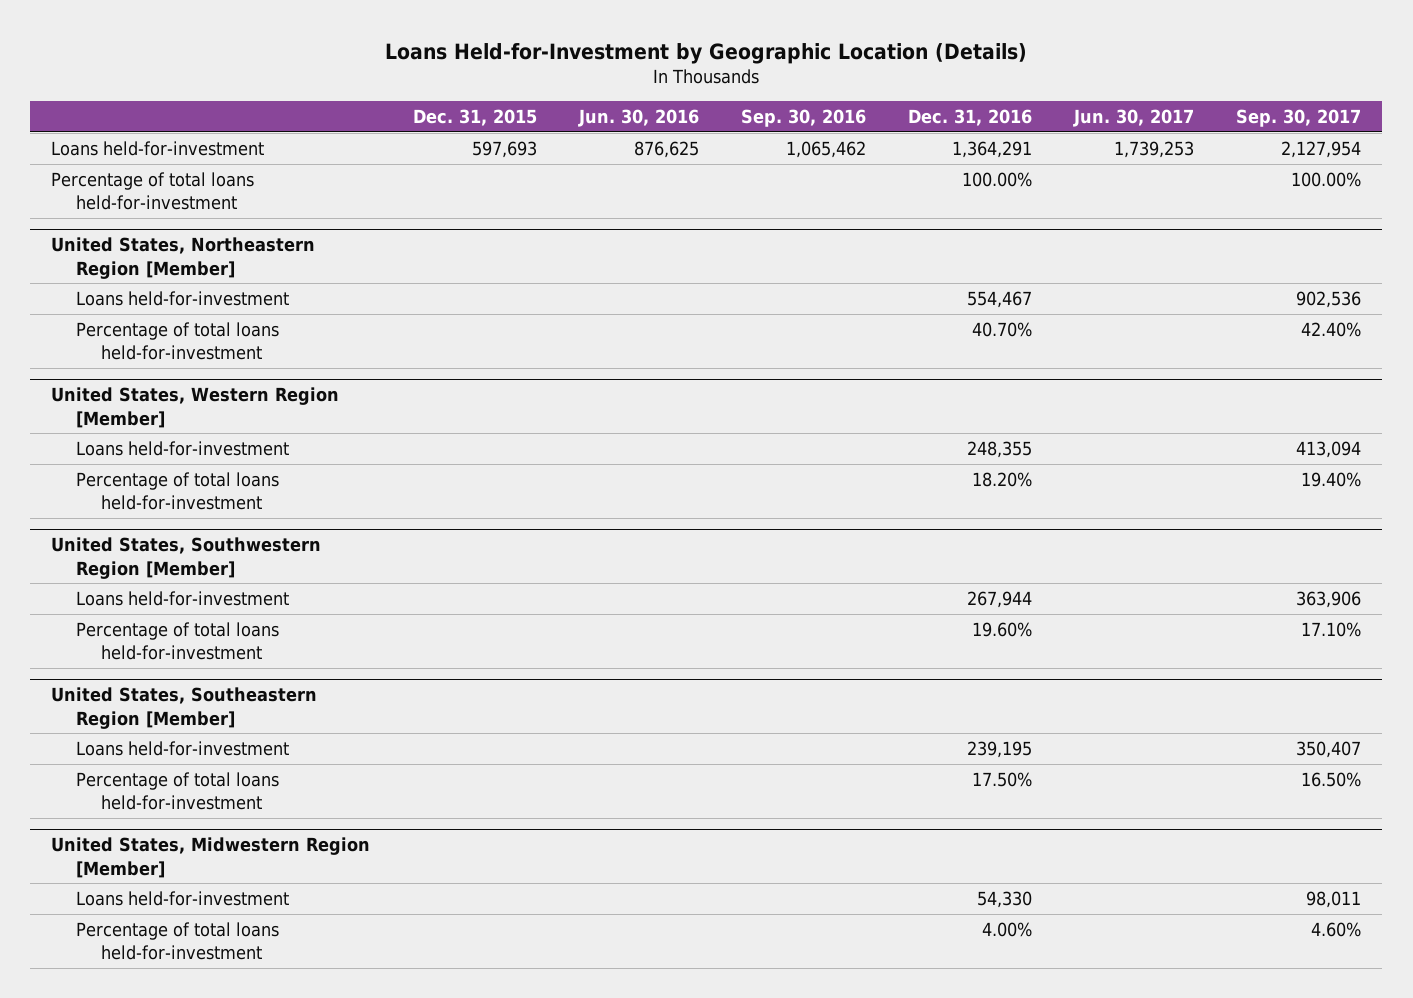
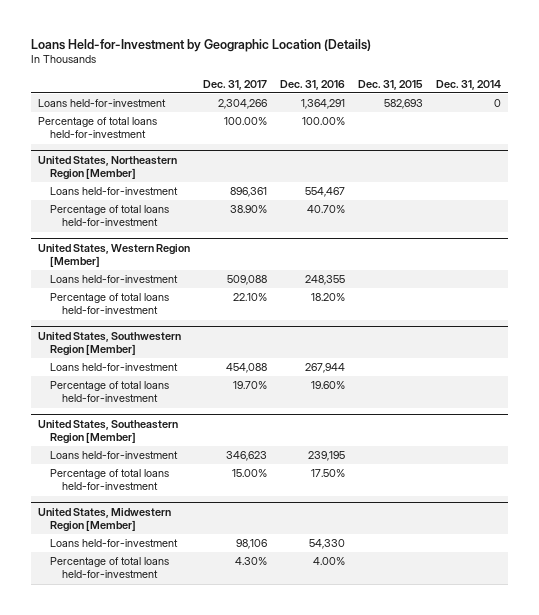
[577,108,699,127] Jun. 30, 2016 -> none
[740,108,866,127] Sep. 30, 2016 -> none
[1072,108,1194,127] Jun. 30, 2017 -> none
[1236,108,1362,127] Sep. 30, 2017 -> none
none -> [203,79,268,90] Dec. 31, 2017
none -> [436,79,502,90] Dec. 31, 2014
[471,140,537,158] 597,693 -> [384,99,424,110] 582,693

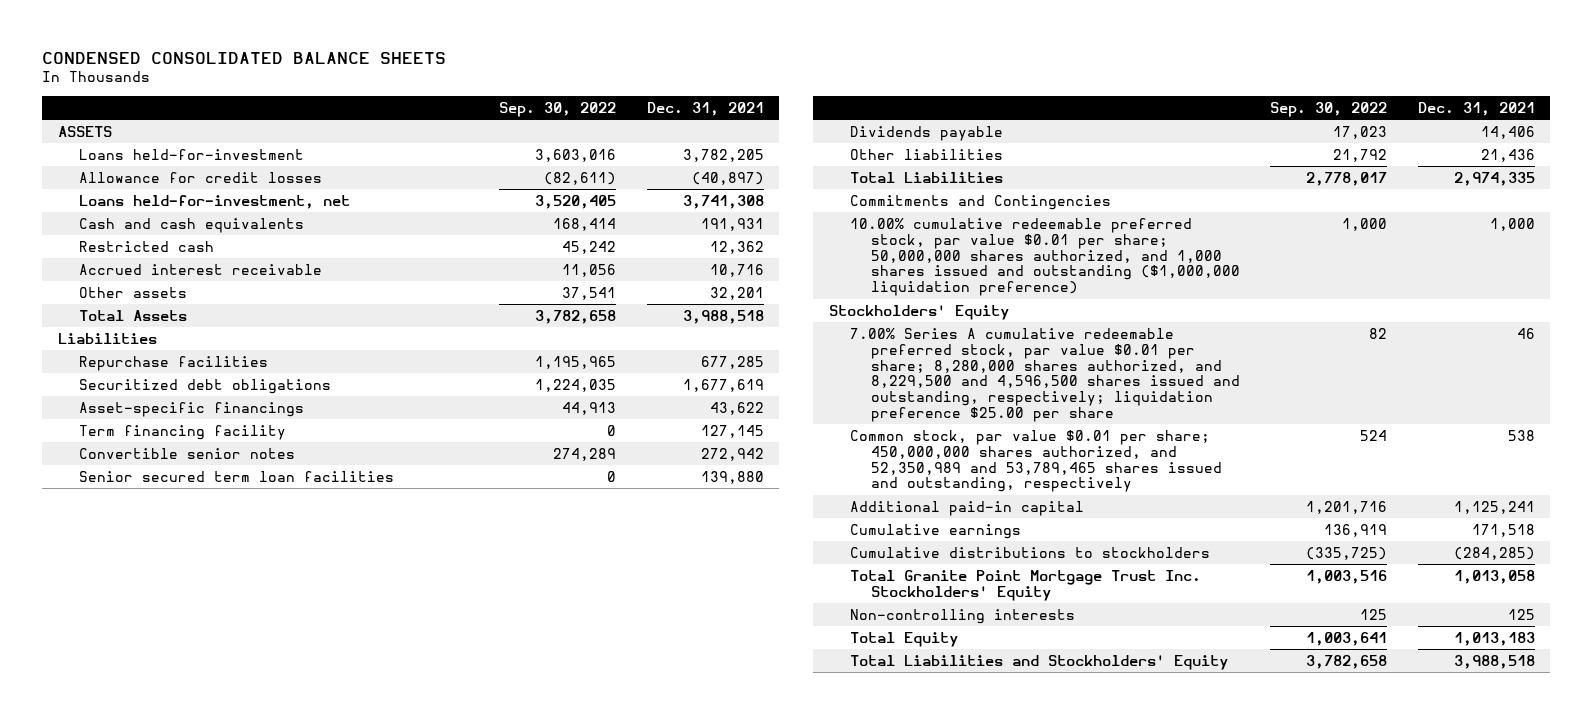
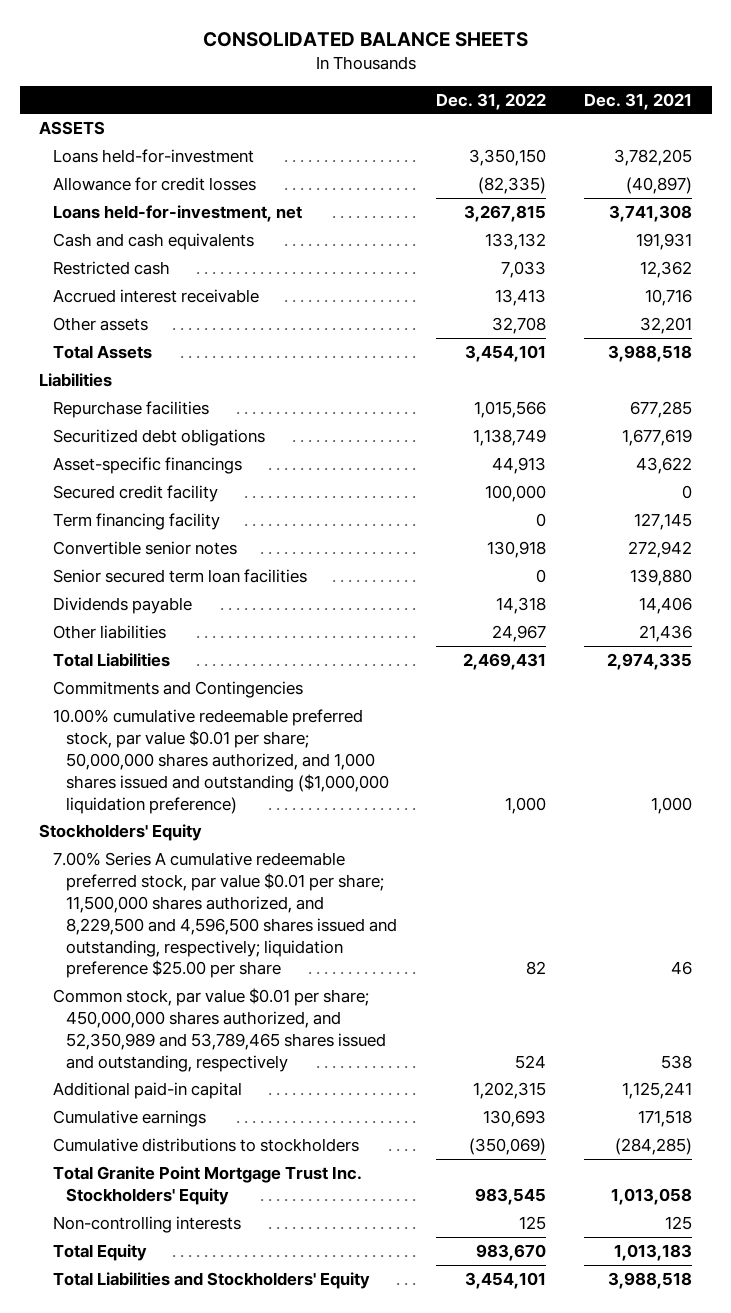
[42,51,447,64] CONDENSED CONSOLIDATED BALANCE SHEETS -> [202,32,528,48] CONSOLIDATED BALANCE SHEETS
[499,101,617,117] Sep. 30, 2022 -> none
none -> [435,92,546,110] Dec. 31, 2022
none -> [52,484,218,502] Secured credit facility
[849,327,1240,423] 7.00% Series A cumulative redeemable preferred stock, par value $0.01 per share; 8,280,000 shares authorized, and 8,229,500 and 4,596,500 shares issued and outstanding, respectively; liquidation preference $25.00 per share -> [52,851,397,979] 7.00% Series A cumulative redeemable preferred stock, par value $0.01 per share; 11,500,000 shares authorized, and 8,229,500 and 4,596,500 shares issued and outstanding, respectively; liquidation preference $25.00 per share

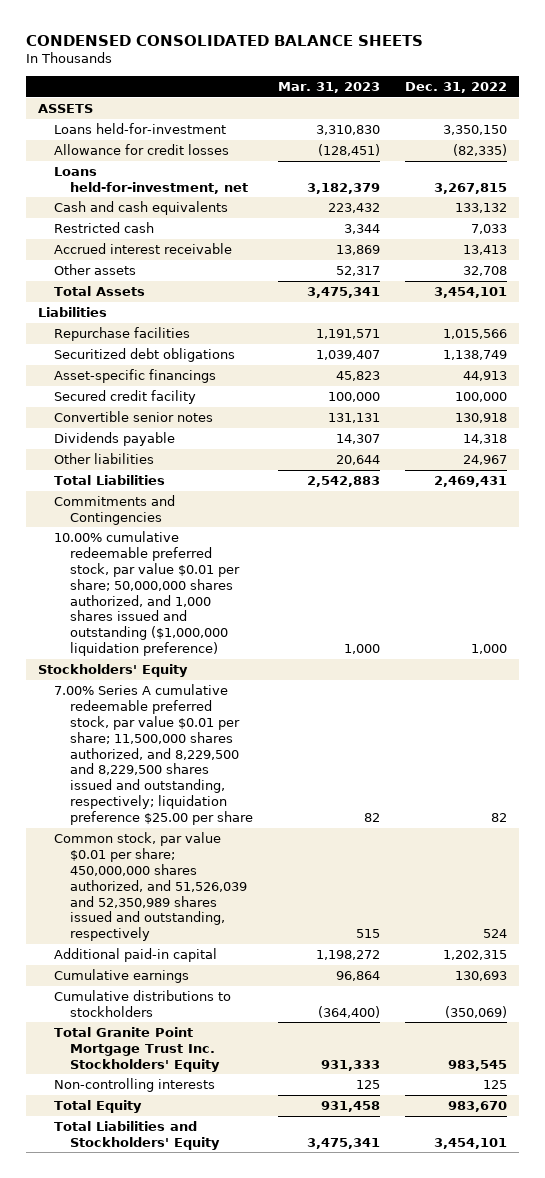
[202,32,528,48] CONSOLIDATED BALANCE SHEETS -> [25,34,423,46] CONDENSED CONSOLIDATED BALANCE SHEETS
[584,92,693,110] Dec. 31, 2021 -> none
none -> [277,82,380,94] Mar. 31, 2023
[52,512,220,530] Term financing facility -> none
[52,568,307,583] Senior secured term loan facilities -> none
[52,851,397,979] 7.00% Series A cumulative redeemable preferred stock, par value $0.01 per share; 11,500,000 shares authorized, and 8,229,500 and 4,596,500 shares issued and outstanding, respectively; liquidation preference $25.00 per share -> [54,684,253,826] 7.00% Series A cumulative redeemable preferred stock, par value $0.01 per share; 11,500,000 shares authorized, and 8,229,500 and 8,229,500 shares issued and outstanding, respectively; liquidation preference $25.00 per share
[52,987,386,1072] Common stock, par value $0.01 per share; 450,000,000 shares authorized, and 52,350,989 and 53,789,465 shares issued and outstanding, respectively -> [54,832,247,942] Common stock, par value $0.01 per share; 450,000,000 shares authorized, and 51,526,039 and 52,350,989 shares issued and outstanding, respectively

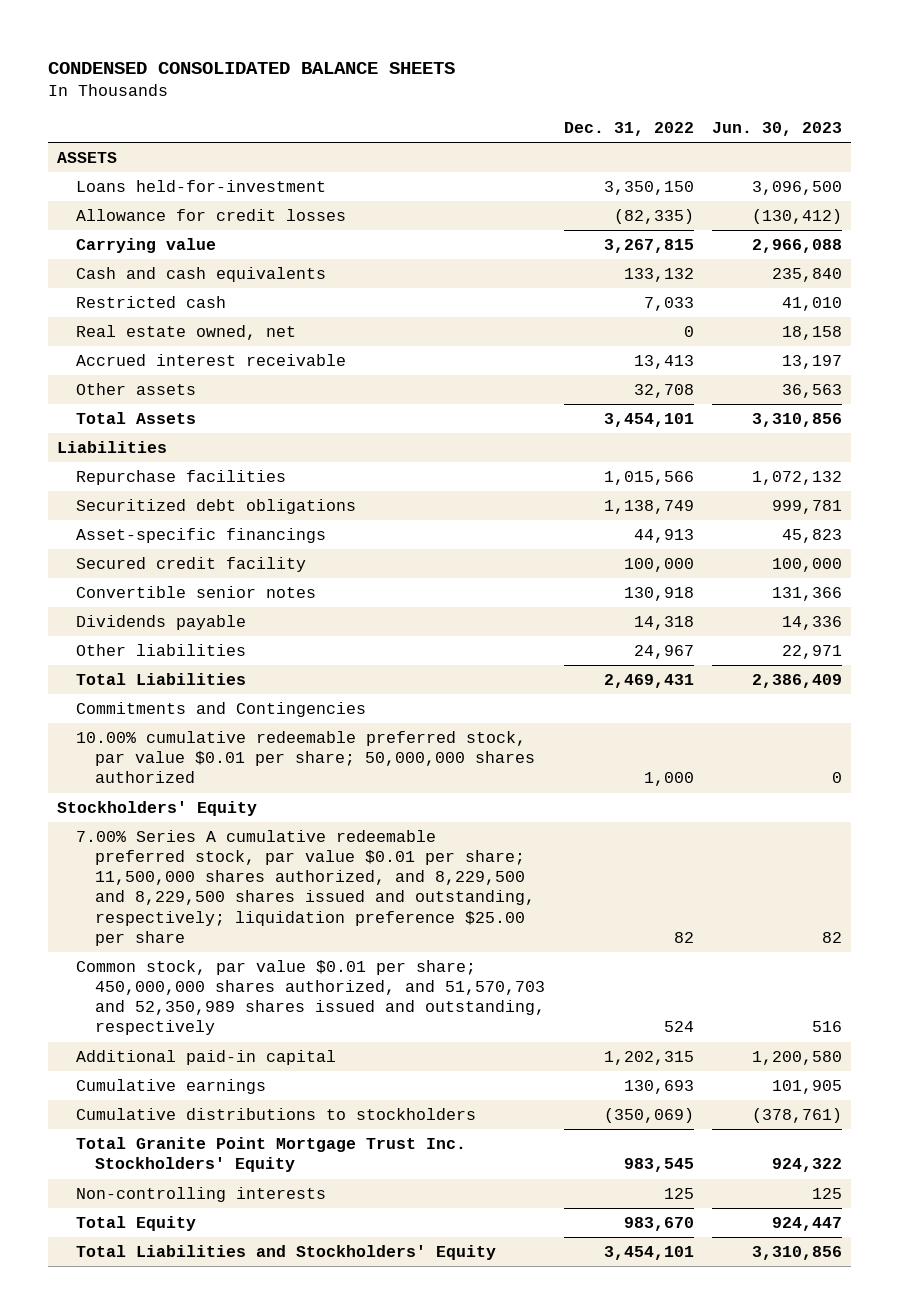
[277,82,380,94] Mar. 31, 2023 -> none
none -> [711,121,842,136] Jun. 30, 2023
[54,167,248,194] Loans held-for-investment, net -> [76,238,217,254] Carrying value
none -> [76,325,297,341] Real estate owned, net
[54,531,240,657] 10.00% cumulative redeemable preferred stock, par value $0.01 per share; 50,000,000 shares authorized, and 1,000 shares issued and outstanding ($1,000,000 liquidation preference) -> [76,731,536,784] 10.00% cumulative redeemable preferred stock, par value $0.01 per share; 50,000,000 shares authorized
[54,832,247,942] Common stock, par value $0.01 per share; 450,000,000 shares authorized, and 51,526,039 and 52,350,989 shares issued and outstanding, respectively -> [76,960,546,1036] Common stock, par value $0.01 per share; 450,000,000 shares authorized, and 51,570,703 and 52,350,989 shares issued and outstanding, respectively

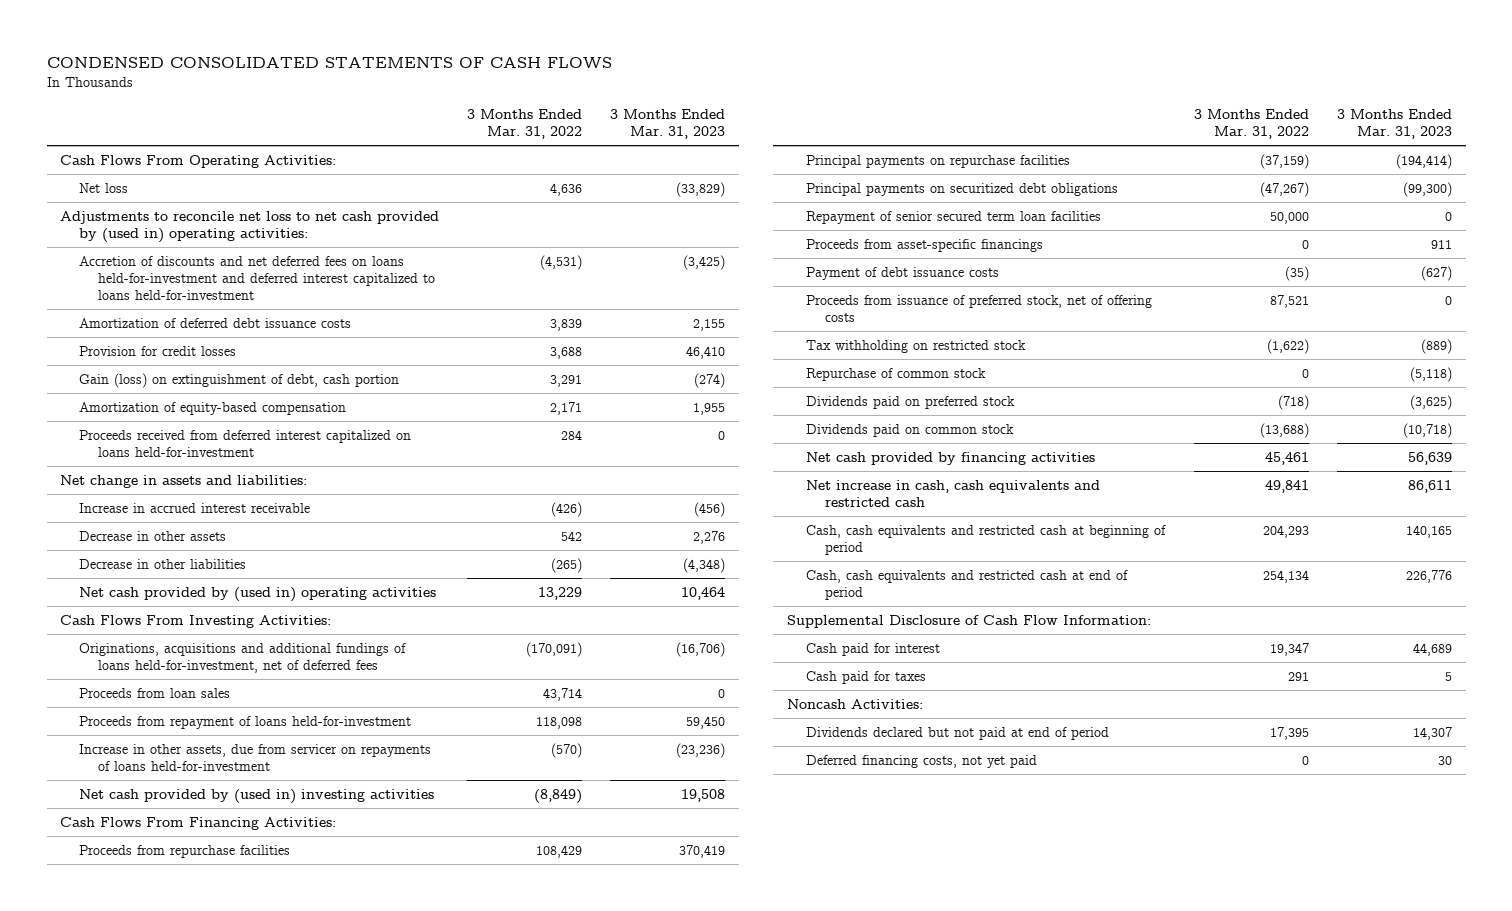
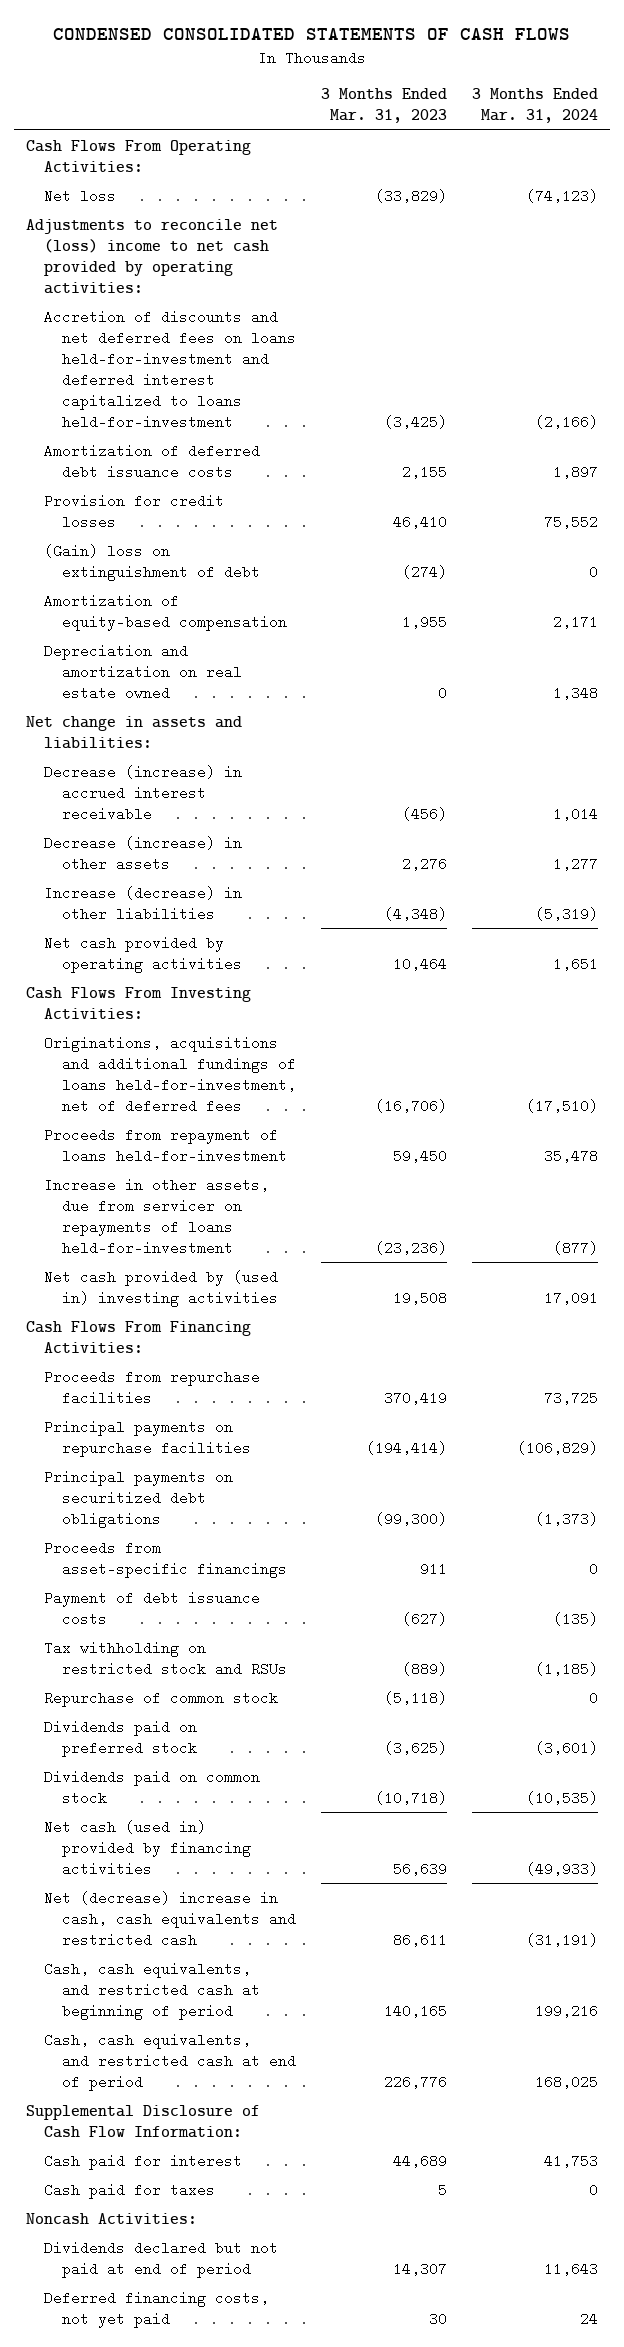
[467,108,583,140] 3 Months Ended Mar. 31, 2022 -> none
none -> [472,88,599,124] 3 Months Ended Mar. 31, 2024
[60,210,440,243] Adjustments to reconcile net loss to net cash provided by (used in) operating activities: -> [26,218,279,294] Adjustments to reconcile net (loss) income to net cash provided by operating activities:
[79,372,400,388] Gain (loss) on extinguishment of debt, cash portion -> [44,543,261,581] (Gain) loss on extinguishment of debt
[79,429,412,457] Proceeds received from deferred interest capitalized on loans held-for-investment -> none
none -> [44,643,243,700] Depreciation and amortization on real estate owned
[79,502,311,513] Increase in accrued interest receivable -> [44,764,243,821] Decrease (increase) in accrued interest receivable
[79,530,227,541] Decrease in other assets -> [44,835,243,871] Decrease (increase) in other assets
[79,558,247,569] Decrease in other liabilities -> [44,885,243,921] Increase (decrease) in other liabilities
[79,586,437,602] Net cash provided by (used in) operating activities -> [44,935,243,973] Net cash provided by operating activities
[79,687,231,698] Proceeds from loan sales -> none
[805,210,1101,224] Repayment of senior secured term loan facilities -> none
[805,294,1152,322] Proceeds from issuance of preferred stock, net of offering costs -> none
[805,339,1026,353] Tax withholding on restricted stock -> [44,1640,288,1676] Tax withholding on restricted stock and RSUs
[805,451,1095,465] Net cash provided by financing activities -> [44,1819,252,1876] Net cash (used in) provided by financing activities
[805,479,1100,507] Net increase in cash, cash equivalents and restricted cash -> [44,1890,297,1947] Net (decrease) increase in cash, cash equivalents and restricted cash
[805,524,1166,555] Cash, cash equivalents and restricted cash at beginning of period -> [44,1961,261,2020] Cash, cash equivalents, and restricted cash at beginning of period
[805,569,1128,600] Cash, cash equivalents and restricted cash at end of period -> [44,2032,297,2091] Cash, cash equivalents, and restricted cash at end of period

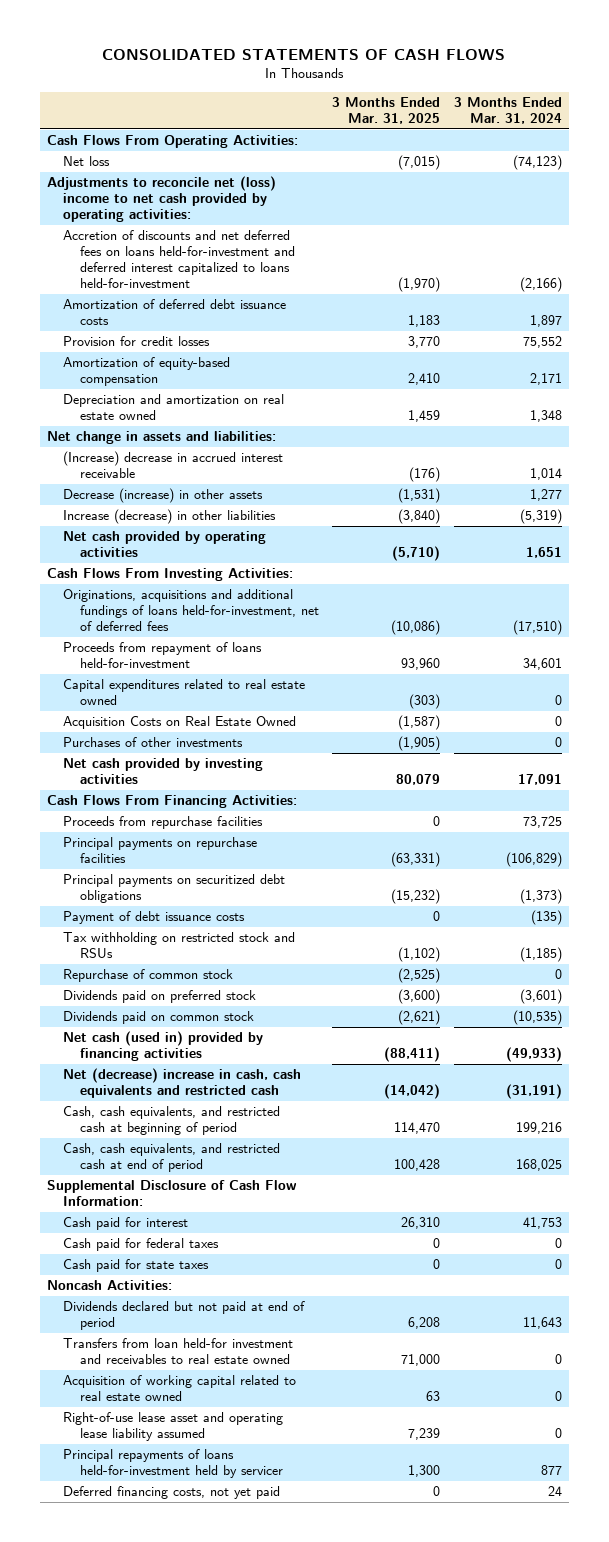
[53,27,571,40] CONDENSED CONSOLIDATED STATEMENTS OF CASH FLOWS -> [102,49,506,61] CONSOLIDATED STATEMENTS OF CASH FLOWS
[321,88,448,124] 3 Months Ended Mar. 31, 2023 -> none
none -> [332,97,441,125] 3 Months Ended Mar. 31, 2025
[44,543,261,581] (Gain) loss on extinguishment of debt -> none
[44,764,243,821] Decrease (increase) in accrued interest receivable -> [63,451,284,479] (Increase) decrease in accrued interest receivable
[44,1177,270,1255] Increase in other assets, due from servicer on repayments of loans held-for-investment -> none
[544,1148,599,1163] 35,478 -> [523,658,563,671] 34,601
none -> [63,679,306,706] Capital expenditures related to real estate owned
none -> [63,716,297,730] Acquisition Costs on Real Estate Owned
none -> [63,737,244,748] Purchases of other investments
[44,1269,279,1307] Net cash provided by (used in) investing activities -> [63,758,264,785] Net cash provided by investing activities
[44,1540,288,1578] Proceeds from asset-specific financings -> none
[44,2182,216,2199] Cash paid for taxes -> [63,1238,220,1252] Cash paid for federal taxes
none -> [63,1259,210,1273] Cash paid for state taxes
none -> [63,1338,294,1365] Transfers from loan held-for investment and receivables to real estate owned
none -> [63,1375,297,1402] Acquisition of working capital related to real estate owned
none -> [63,1412,284,1442] Right-of-use lease asset and operating lease liability assumed
none -> [63,1449,283,1479] Principal repayments of loans held-for-investment held by servicer

